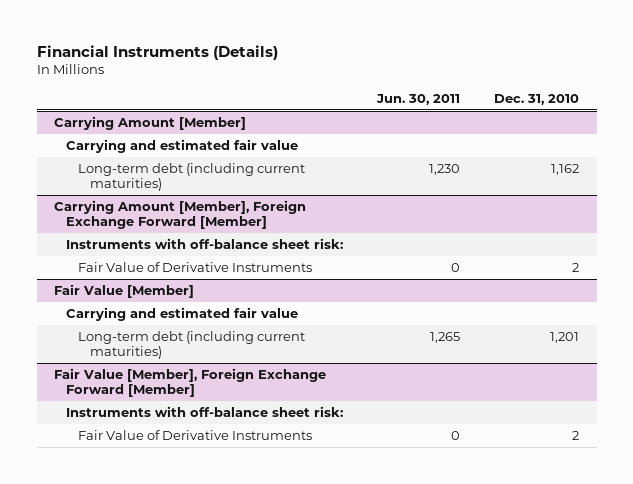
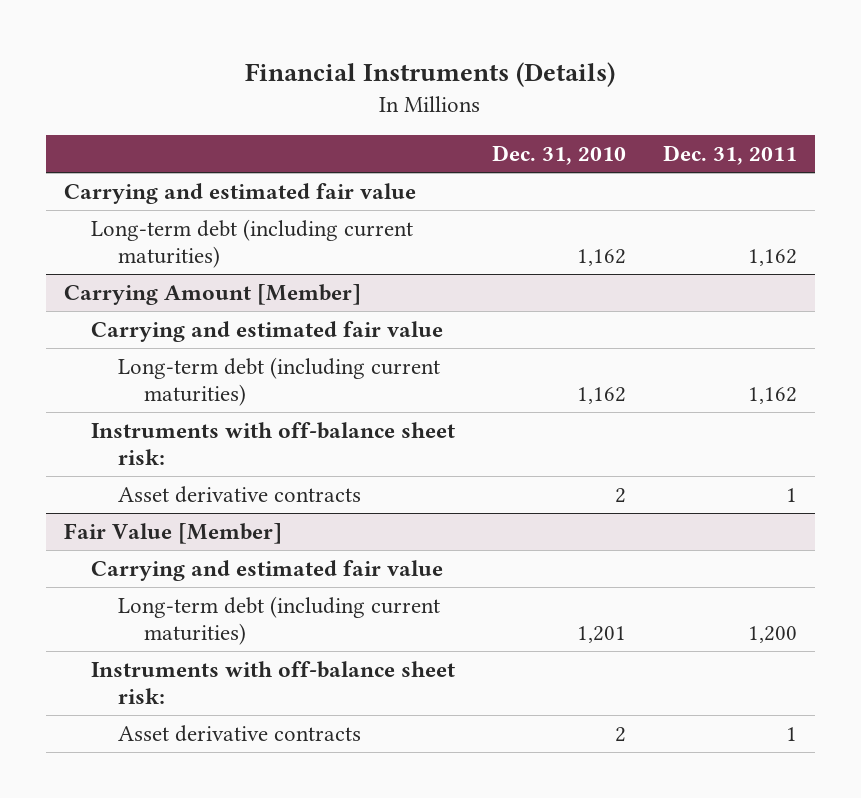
[376,93,461,105] Jun. 30, 2011 -> none
none -> [662,145,797,166] Dec. 31, 2011
none -> [64,182,417,204] Carrying and estimated fair value
none -> [90,218,413,269] Long-term debt (including current maturities)
[53,199,306,229] Carrying Amount [Member], Foreign Exchange Forward [Member] -> none
[77,261,312,272] Fair Value of Derivative Instruments -> none
none -> [117,485,361,503] Asset derivative contracts
[53,367,326,397] Fair Value [Member], Foreign Exchange Forward [Member] -> none
[77,429,312,440] Fair Value of Derivative Instruments -> none
none -> [117,724,361,742] Asset derivative contracts

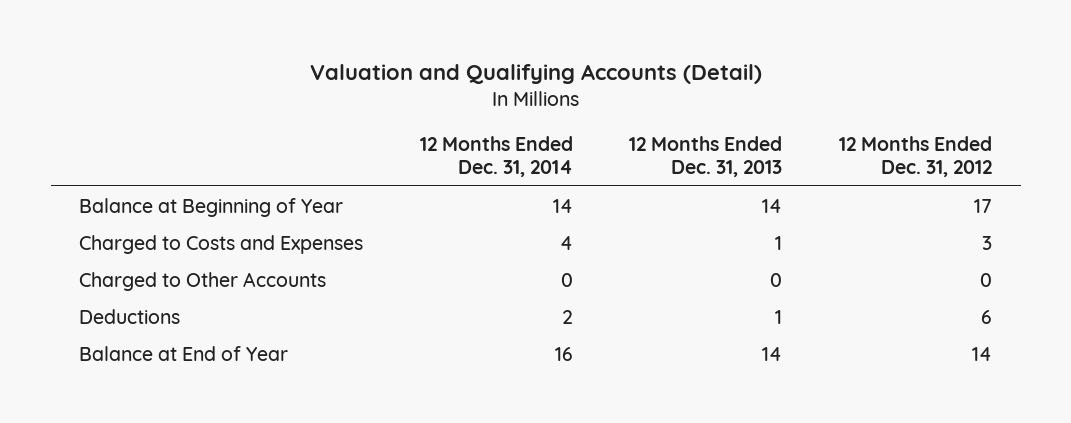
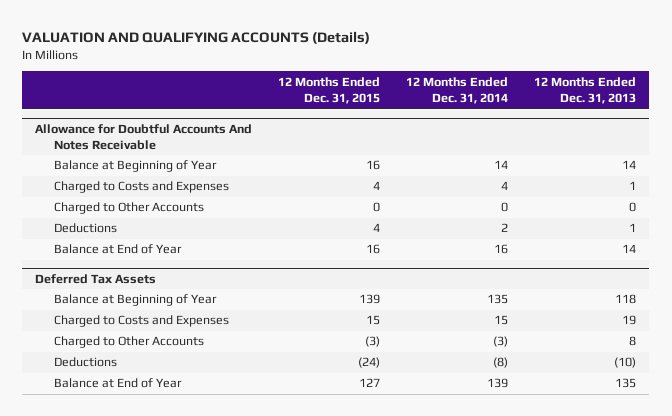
[309,64,762,85] Valuation and Qualifying Accounts (Detail) -> [22,30,371,44] VALUATION AND QUALIFYING ACCOUNTS (Details)
[839,136,993,178] 12 Months Ended Dec. 31, 2012 -> none
none -> [278,76,381,105] 12 Months Ended Dec. 31, 2015
none -> [35,123,253,150] Allowance for Doubtful Accounts And Notes Receivable
none -> [35,273,157,284] Deferred Tax Assets
none -> [54,294,218,307] Balance at Beginning of Year
none -> [54,315,230,328] Charged to Costs and Expenses
none -> [54,336,205,349] Charged to Other Accounts
none -> [54,357,118,368] Deductions
none -> [54,378,183,389] Balance at End of Year

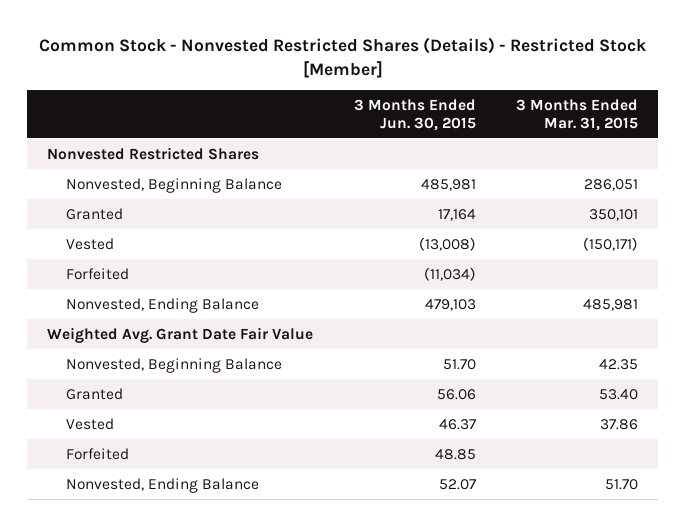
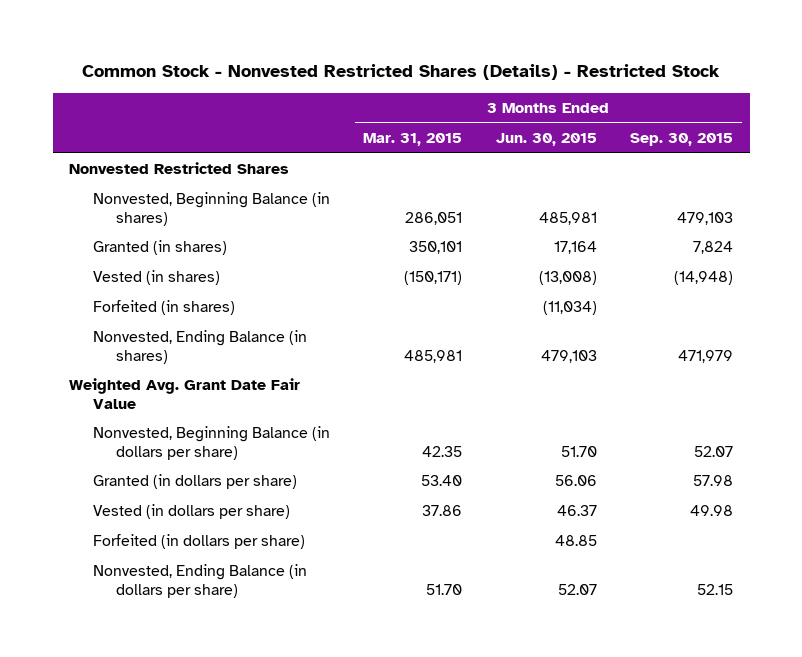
[38,37,647,78] Common Stock - Nonvested Restricted Shares (Details) - Restricted Stock [Member] -> [82,63,721,80] Common Stock - Nonvested Restricted Shares (Details) - Restricted Stock
none -> [630,133,734,147] Sep. 30, 2015
[65,177,282,193] Nonvested, Beginning Balance -> [92,192,330,226] Nonvested, Beginning Balance (in shares)
[65,207,123,220] Granted -> [92,240,227,256] Granted (in shares)
[65,237,114,250] Vested -> [92,270,220,286] Vested (in shares)
[65,267,129,280] Forfeited -> [92,300,235,316] Forfeited (in shares)
[65,297,259,313] Nonvested, Ending Balance -> [92,330,307,364] Nonvested, Ending Balance (in shares)
[65,357,282,373] Nonvested, Beginning Balance -> [92,426,330,460] Nonvested, Beginning Balance (in dollars per share)
[65,387,123,400] Granted -> [92,474,297,490] Granted (in dollars per share)
[65,417,114,430] Vested -> [92,504,290,520] Vested (in dollars per share)
[65,447,129,460] Forfeited -> [92,534,305,550] Forfeited (in dollars per share)
[65,477,259,493] Nonvested, Ending Balance -> [92,564,307,598] Nonvested, Ending Balance (in dollars per share)

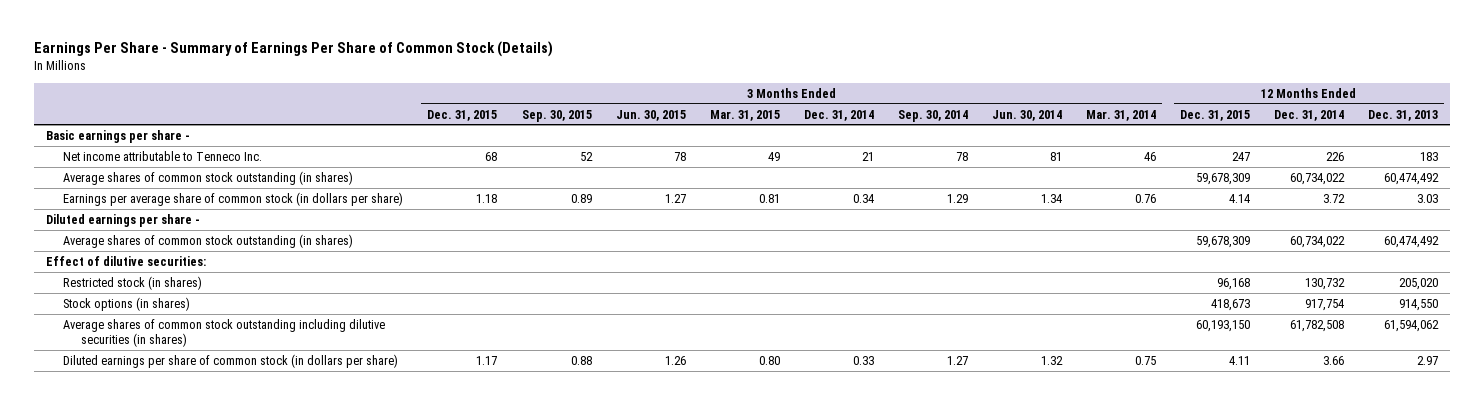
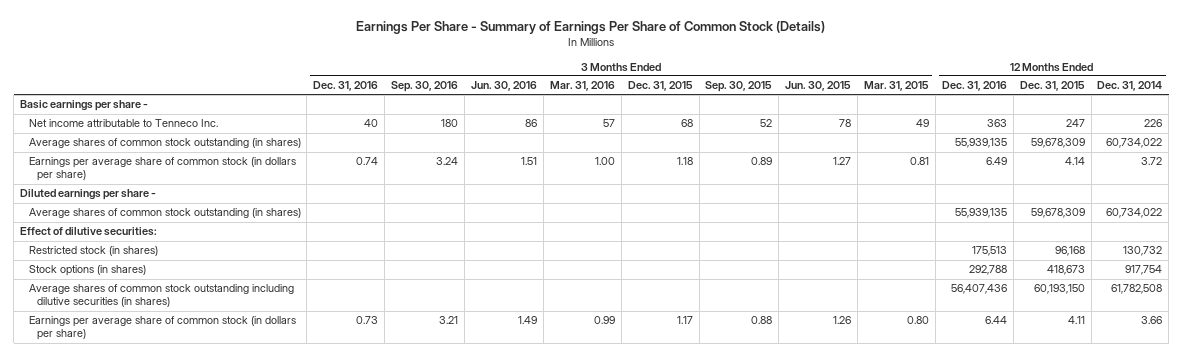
[803,109,874,121] Dec. 31, 2014 -> none
[897,109,968,122] Sep. 30, 2014 -> none
[991,109,1062,121] Jun. 30, 2014 -> none
[1085,109,1156,121] Mar. 31, 2014 -> none
[1367,109,1438,121] Dec. 31, 2013 -> none
none -> [313,81,379,92] Dec. 31, 2016
none -> [391,81,459,93] Sep. 30, 2016
none -> [471,81,538,92] Jun. 30, 2016
none -> [549,81,615,92] Mar. 31, 2016
none -> [941,81,1007,92] Dec. 31, 2016
[63,353,399,368] Diluted earnings per share of common stock (in dollars per share) -> [28,316,296,341] Earnings per average share of common stock (in dollars per share)

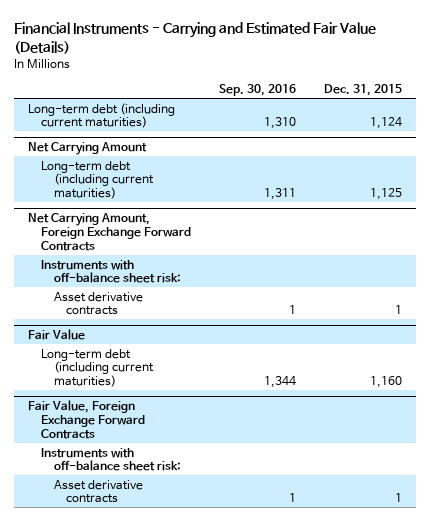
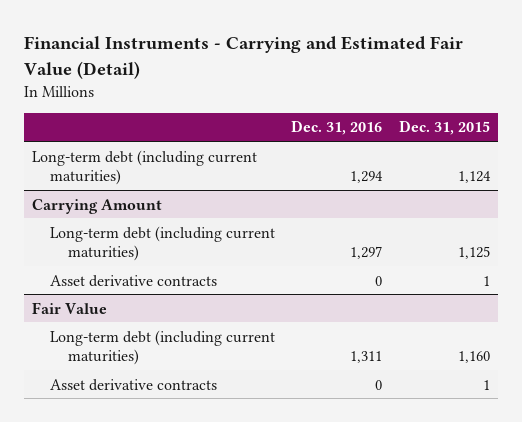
[14,21,377,54] Financial Instruments - Carrying and Estimated Fair Value (Details) -> [24,36,464,79] Financial Instruments - Carrying and Estimated Fair Value (Detail)
[219,84,297,97] Sep. 30, 2016 -> none
none -> [291,120,383,136] Dec. 31, 2016
[28,142,148,156] Net Carrying Amount -> [32,198,163,214] Carrying Amount
[28,213,191,252] Net Carrying Amount, Foreign Exchange Forward Contracts -> none
[40,259,181,284] Instruments with off-balance sheet risk: -> none
[28,400,145,440] Fair Value, Foreign Exchange Forward Contracts -> none
[40,447,181,472] Instruments with off-balance sheet risk: -> none

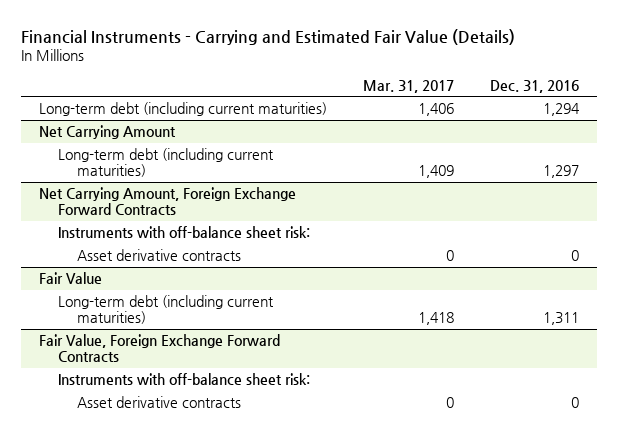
[24,36,464,79] Financial Instruments - Carrying and Estimated Fair Value (Detail) -> [21,29,516,46] Financial Instruments - Carrying and Estimated Fair Value (Details)
[398,120,490,136] Dec. 31, 2015 -> none
none -> [363,79,455,93] Mar. 31, 2017
[32,198,163,214] Carrying Amount -> [39,125,177,140] Net Carrying Amount
none -> [39,187,297,216] Net Carrying Amount, Foreign Exchange Forward Contracts
none -> [58,226,311,239] Instruments with off-balance sheet risk:
none -> [39,334,281,363] Fair Value, Foreign Exchange Forward Contracts
none -> [58,373,311,386] Instruments with off-balance sheet risk:

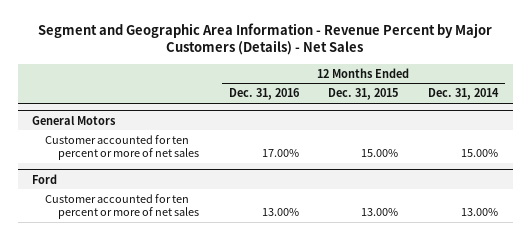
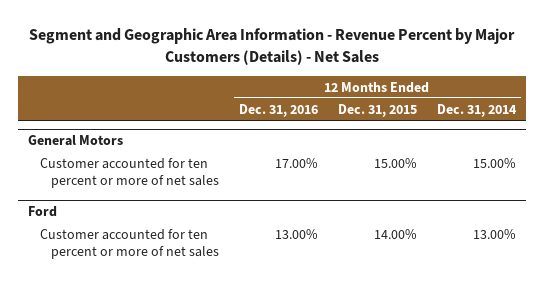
[361,208,399,217] 13.00% -> [373,228,417,239] 14.00%

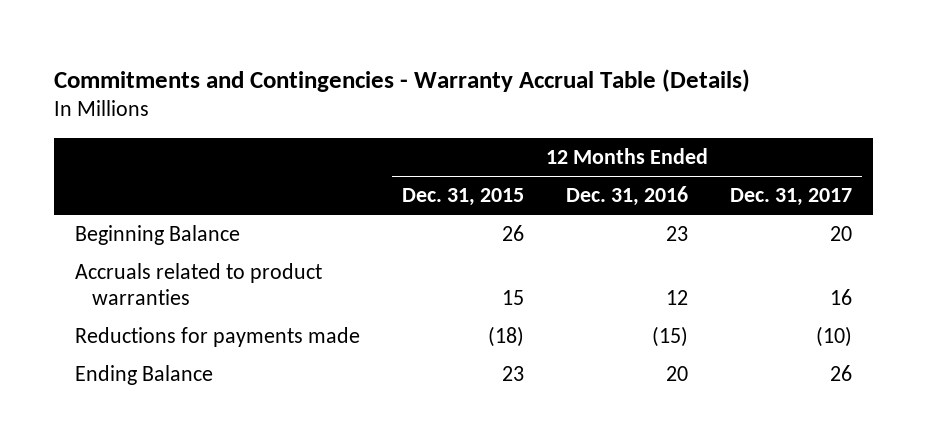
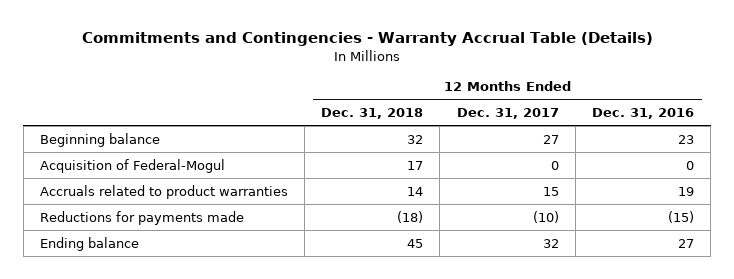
[402,188,525,207] Dec. 31, 2015 -> none
none -> [321,108,424,120] Dec. 31, 2018
[75,225,241,246] Beginning Balance -> [39,132,160,147] Beginning balance
[830,226,853,242] 20 -> [542,134,559,144] 27
none -> [39,158,225,173] Acquisition of Federal-Mogul
[666,290,689,306] 12 -> [678,186,695,196] 19
[830,289,853,306] 16 -> [542,186,559,196] 15
[75,365,214,386] Ending Balance -> [39,236,139,251] Ending balance
[666,366,689,382] 20 -> [678,238,695,248] 27
[830,365,853,382] 26 -> [542,238,559,248] 32

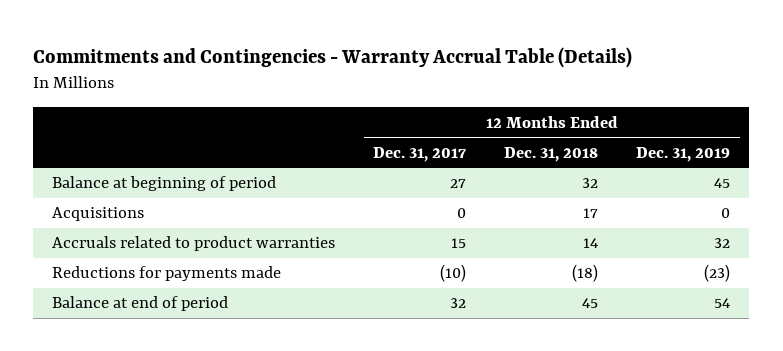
[592,108,695,120] Dec. 31, 2016 -> none
none -> [636,146,731,162] Dec. 31, 2019
[39,132,160,147] Beginning balance -> [52,176,277,192] Balance at beginning of period
[39,158,225,173] Acquisition of Federal-Mogul -> [52,207,145,222] Acquisitions
[39,236,139,251] Ending balance -> [52,296,229,312] Balance at end of period

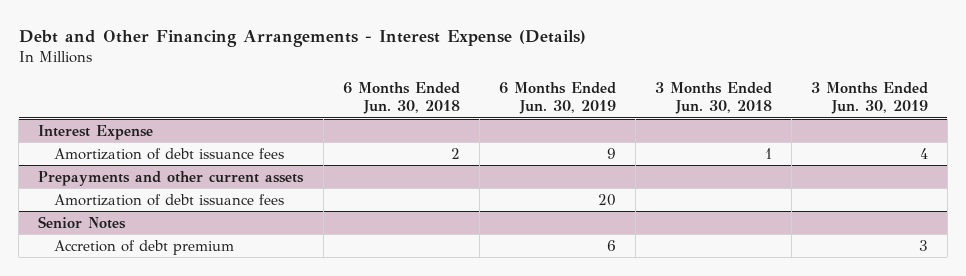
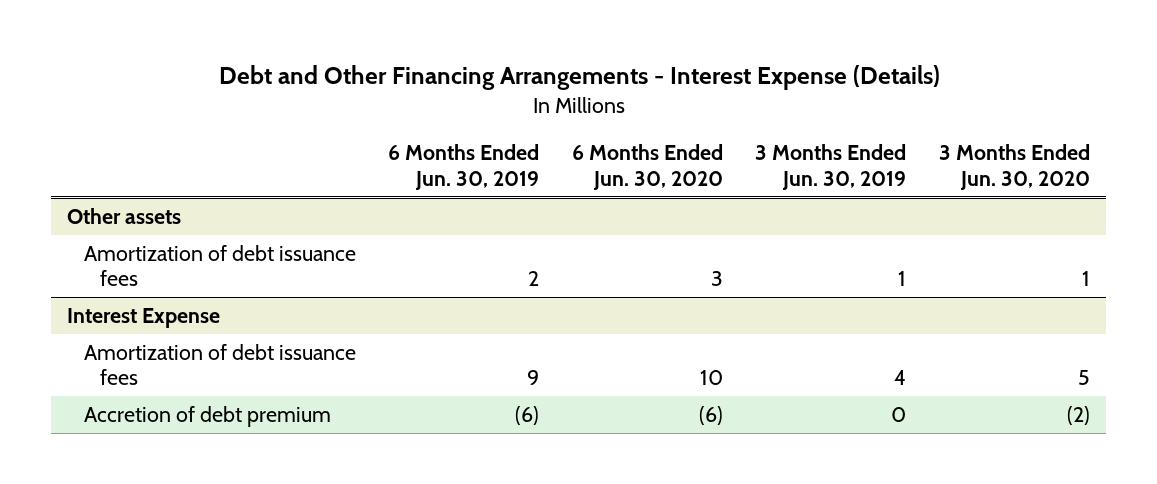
[342,82,460,115] 6 Months Ended Jun. 30, 2018 -> none
[654,82,772,115] 3 Months Ended Jun. 30, 2018 -> none
none -> [571,144,723,190] 6 Months Ended Jun. 30, 2020
none -> [938,144,1090,190] 3 Months Ended Jun. 30, 2020
none -> [67,207,182,224] Other assets
none -> [83,244,356,287] Amortization of debt issuance fees
[38,170,305,186] Prepayments and other current assets -> none
[53,193,284,206] Amortization of debt issuance fees -> none
[38,215,127,229] Senior Notes -> none
[606,239,616,251] 6 -> [515,405,540,425] (6)
[918,239,928,251] 3 -> [891,406,907,422] 0

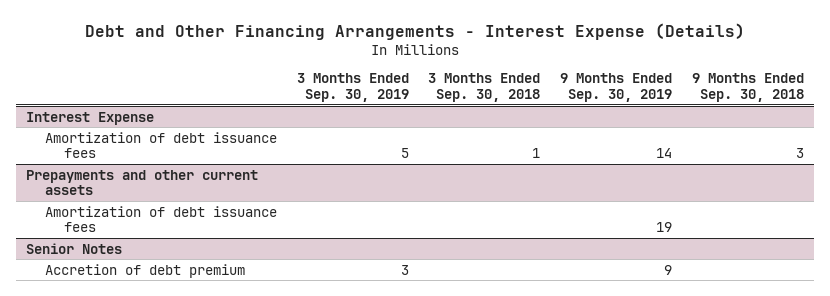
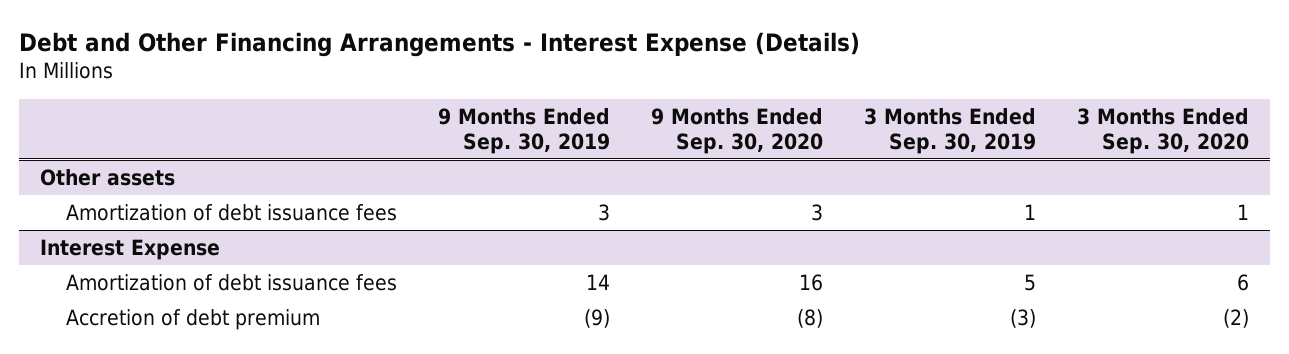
[428,73,541,102] 3 Months Ended Sep. 30, 2018 -> none
[691,73,804,102] 9 Months Ended Sep. 30, 2018 -> none
none -> [651,107,824,154] 9 Months Ended Sep. 30, 2020
none -> [1077,107,1250,154] 3 Months Ended Sep. 30, 2020
none -> [39,168,175,186] Other assets
none -> [65,203,397,221] Amortization of debt issuance fees
[25,169,258,195] Prepayments and other current assets -> none
[45,205,278,232] Amortization of debt issuance fees -> none
[25,242,122,254] Senior Notes -> none
[400,264,409,275] 3 -> [1010,308,1037,328] (3)
[664,264,673,275] 9 -> [583,308,610,328] (9)

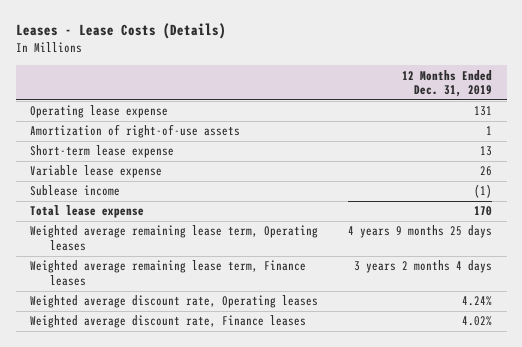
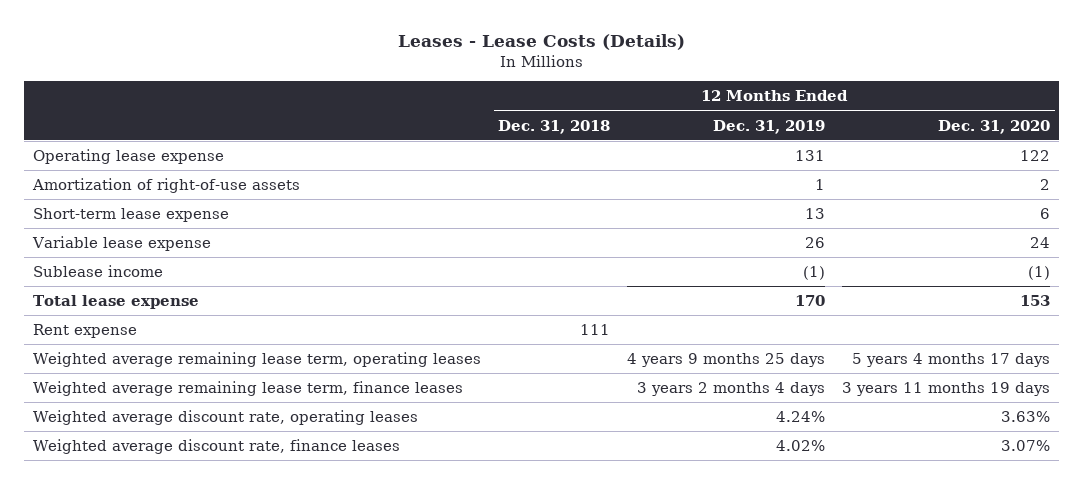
none -> [497,119,610,134] Dec. 31, 2018
none -> [938,119,1051,134] Dec. 31, 2020
none -> [32,324,137,339] Rent expense
[30,225,319,252] Weighted average remaining lease term, Operating leases -> [32,352,481,368] Weighted average remaining lease term, operating leases
[30,260,307,287] Weighted average remaining lease term, Finance leases -> [32,381,463,397] Weighted average remaining lease term, finance leases
[30,295,319,309] Weighted average discount rate, Operating leases -> [32,410,418,426] Weighted average discount rate, operating leases
[30,315,307,329] Weighted average discount rate, Finance leases -> [32,439,400,455] Weighted average discount rate, finance leases

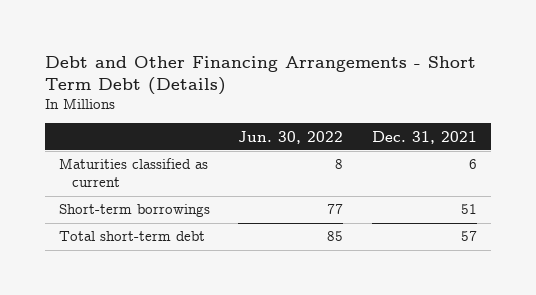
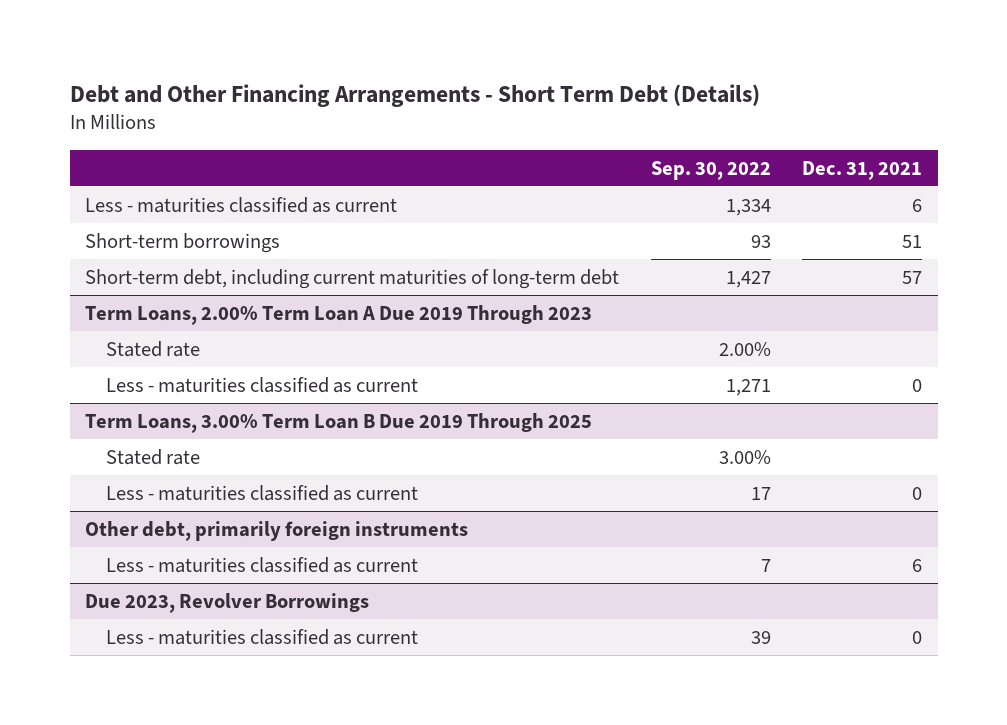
[238,130,344,144] Jun. 30, 2022 -> none
none -> [650,160,771,180] Sep. 30, 2022
[59,158,209,188] Maturities classified as current -> [85,196,398,213] Less - maturities classified as current
[59,231,206,242] Total short-term debt -> [85,268,620,289] Short-term debt, including current maturities of long-term debt
none -> [85,304,593,325] Term Loans, 2.00% Term Loan A Due 2019 Through 2023
none -> [106,340,201,357] Stated rate
none -> [106,376,419,393] Less - maturities classified as current
none -> [85,412,593,433] Term Loans, 3.00% Term Loan B Due 2019 Through 2025
none -> [106,448,201,465] Stated rate
none -> [106,484,419,501] Less - maturities classified as current
none -> [85,520,469,541] Other debt, primarily foreign instruments
none -> [106,556,419,573] Less - maturities classified as current
none -> [85,592,370,613] Due 2023, Revolver Borrowings
none -> [106,628,419,645] Less - maturities classified as current

